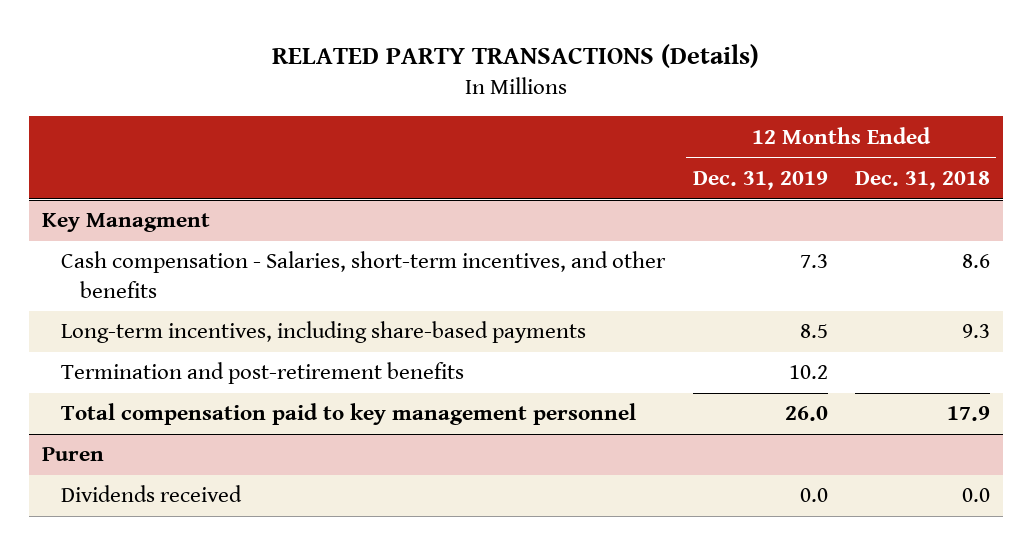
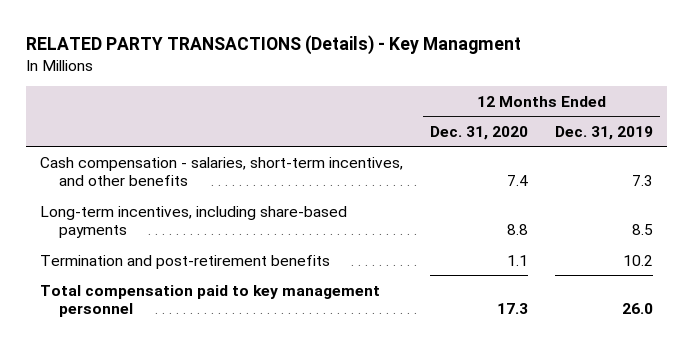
[272,43,760,68] RELATED PARTY TRANSACTIONS (Details) -> [26,35,522,56] RELATED PARTY TRANSACTIONS (Details) - Key Managment
[854,170,990,190] Dec. 31, 2018 -> none
none -> [430,125,529,140] Dec. 31, 2020
[42,213,211,233] Key Managment -> none
[61,251,667,298] Cash compensation - Salaries, short-term incentives, and other benefits -> [39,156,403,187] Cash compensation - salaries, short-term incentives, and other benefits
[42,447,105,462] Puren -> none
[61,485,243,503] Dividends received -> none

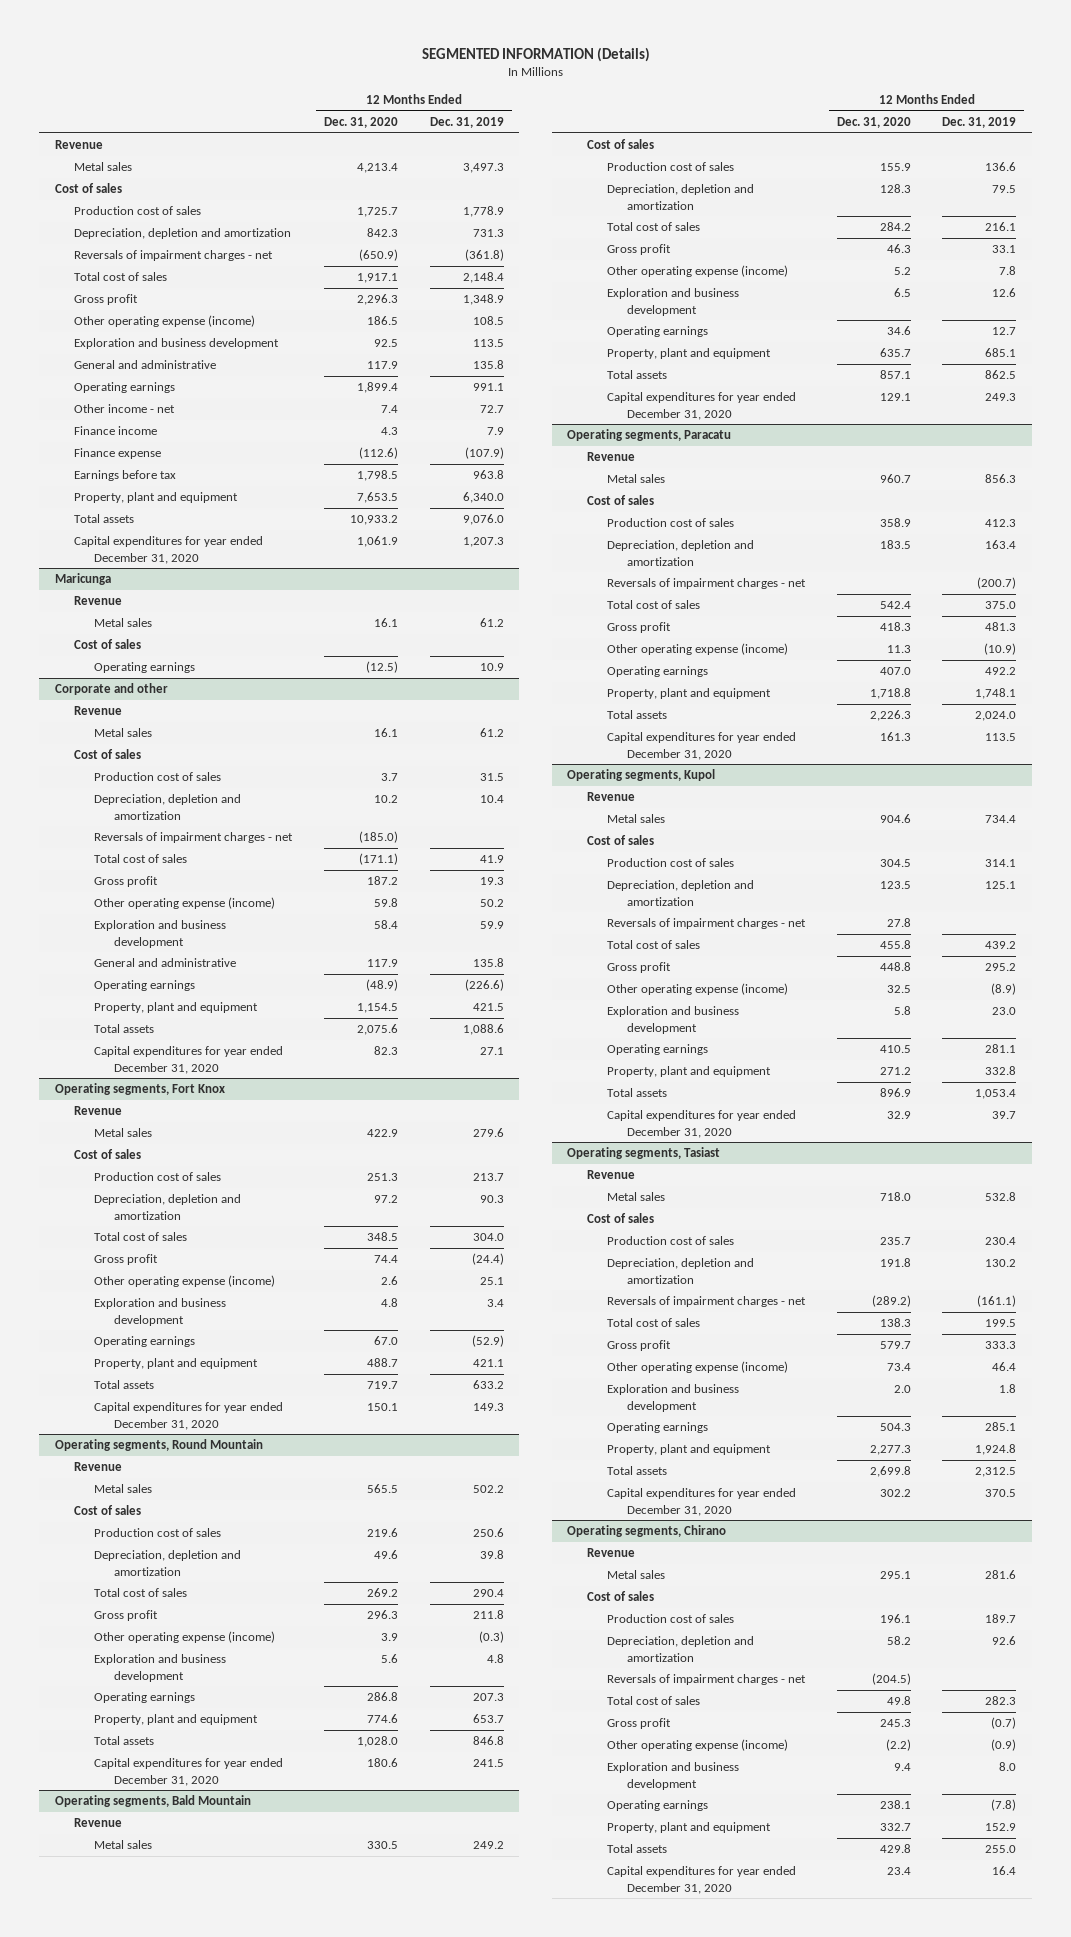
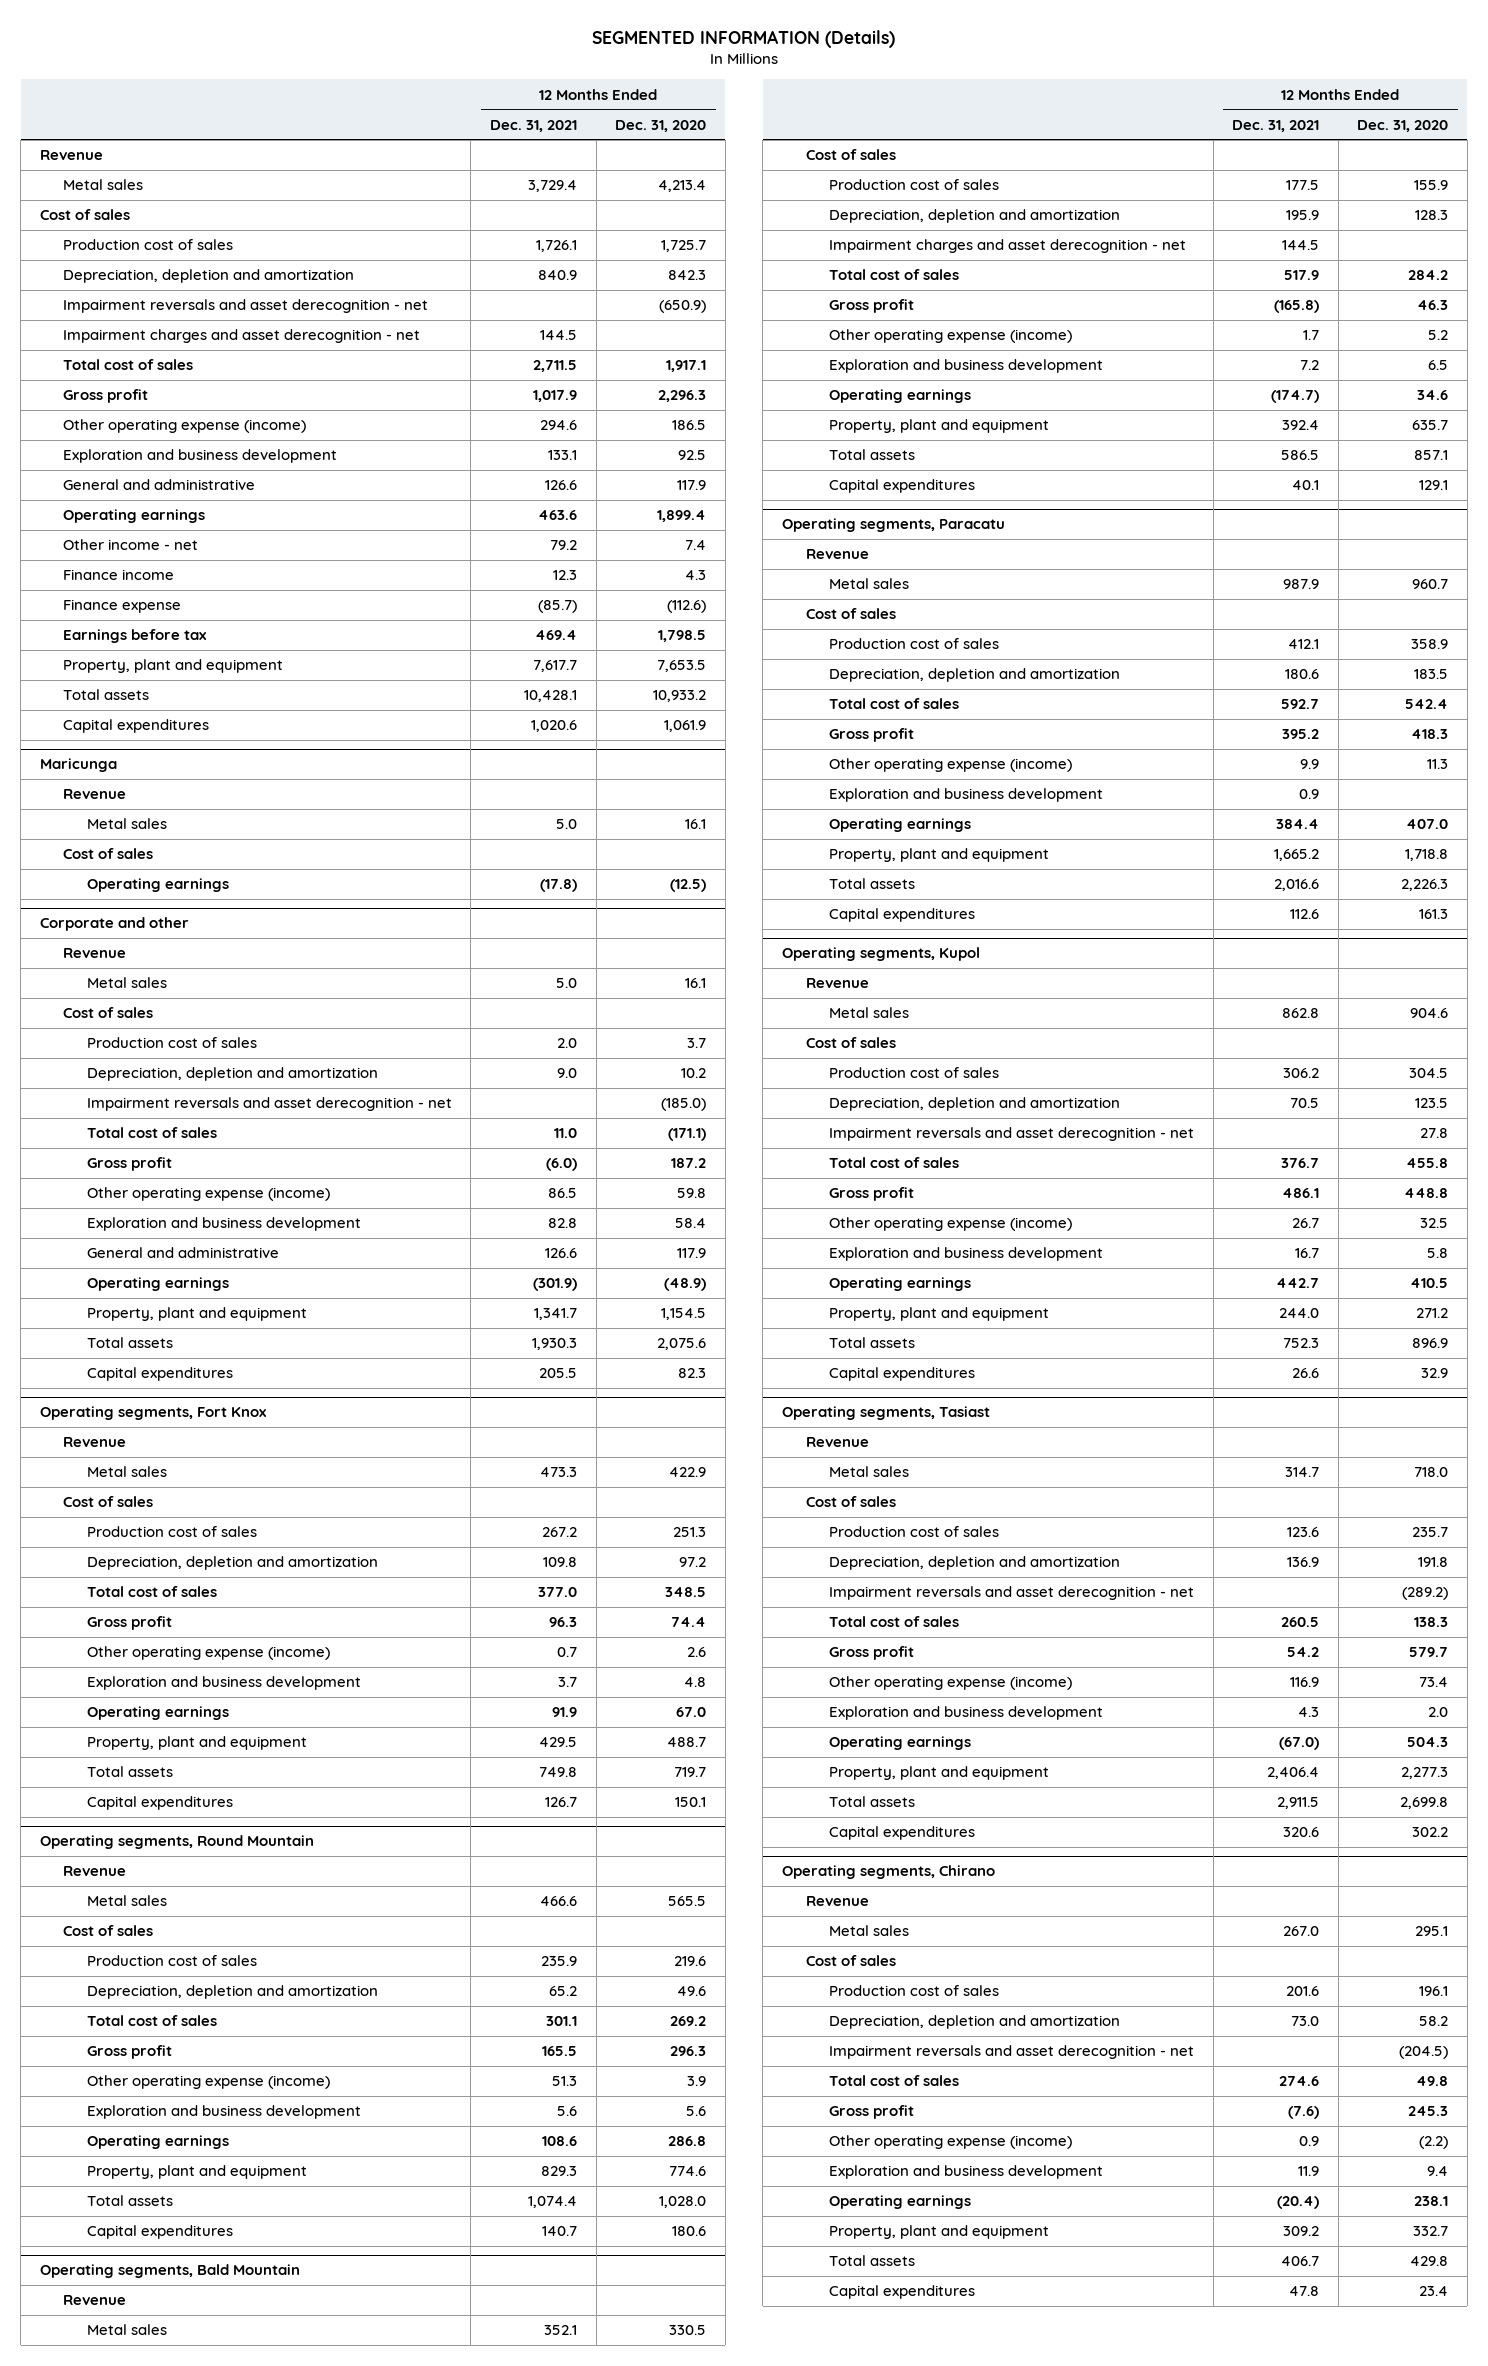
[429,116,504,128] Dec. 31, 2019 -> none
none -> [490,119,578,132] Dec. 31, 2021
[74,250,274,262] Reversals of impairment charges - net -> [63,299,429,314] Impairment reversals and asset derecognition - net
none -> [63,329,421,344] Impairment charges and asset derecognition - net
[74,536,264,564] Capital expenditures for year ended December 31, 2020 -> [63,719,210,734] Capital expenditures
[93,832,293,844] Reversals of impairment charges - net -> [86,1097,452,1112] Impairment reversals and asset derecognition - net
[93,1046,283,1074] Capital expenditures for year ended December 31, 2020 -> [86,1367,233,1382] Capital expenditures
[93,1402,283,1430] Capital expenditures for year ended December 31, 2020 -> [86,1796,233,1811] Capital expenditures
[93,1758,283,1786] Capital expenditures for year ended December 31, 2020 -> [86,2225,233,2240] Capital expenditures
none -> [829,239,1187,254] Impairment charges and asset derecognition - net
[606,392,796,420] Capital expenditures for year ended December 31, 2020 -> [829,479,976,494] Capital expenditures
[606,578,806,590] Reversals of impairment charges - net -> none
none -> [829,788,1104,803] Exploration and business development
[606,732,796,760] Capital expenditures for year ended December 31, 2020 -> [829,908,976,923] Capital expenditures
[606,918,806,930] Reversals of impairment charges - net -> [829,1127,1195,1142] Impairment reversals and asset derecognition - net
[606,1110,796,1138] Capital expenditures for year ended December 31, 2020 -> [829,1367,976,1382] Capital expenditures
[606,1296,806,1308] Reversals of impairment charges - net -> [829,1586,1195,1601] Impairment reversals and asset derecognition - net
[606,1488,796,1516] Capital expenditures for year ended December 31, 2020 -> [829,1826,976,1841] Capital expenditures
[606,1674,806,1686] Reversals of impairment charges - net -> [829,2045,1195,2060] Impairment reversals and asset derecognition - net
[606,1866,796,1894] Capital expenditures for year ended December 31, 2020 -> [829,2285,976,2300] Capital expenditures

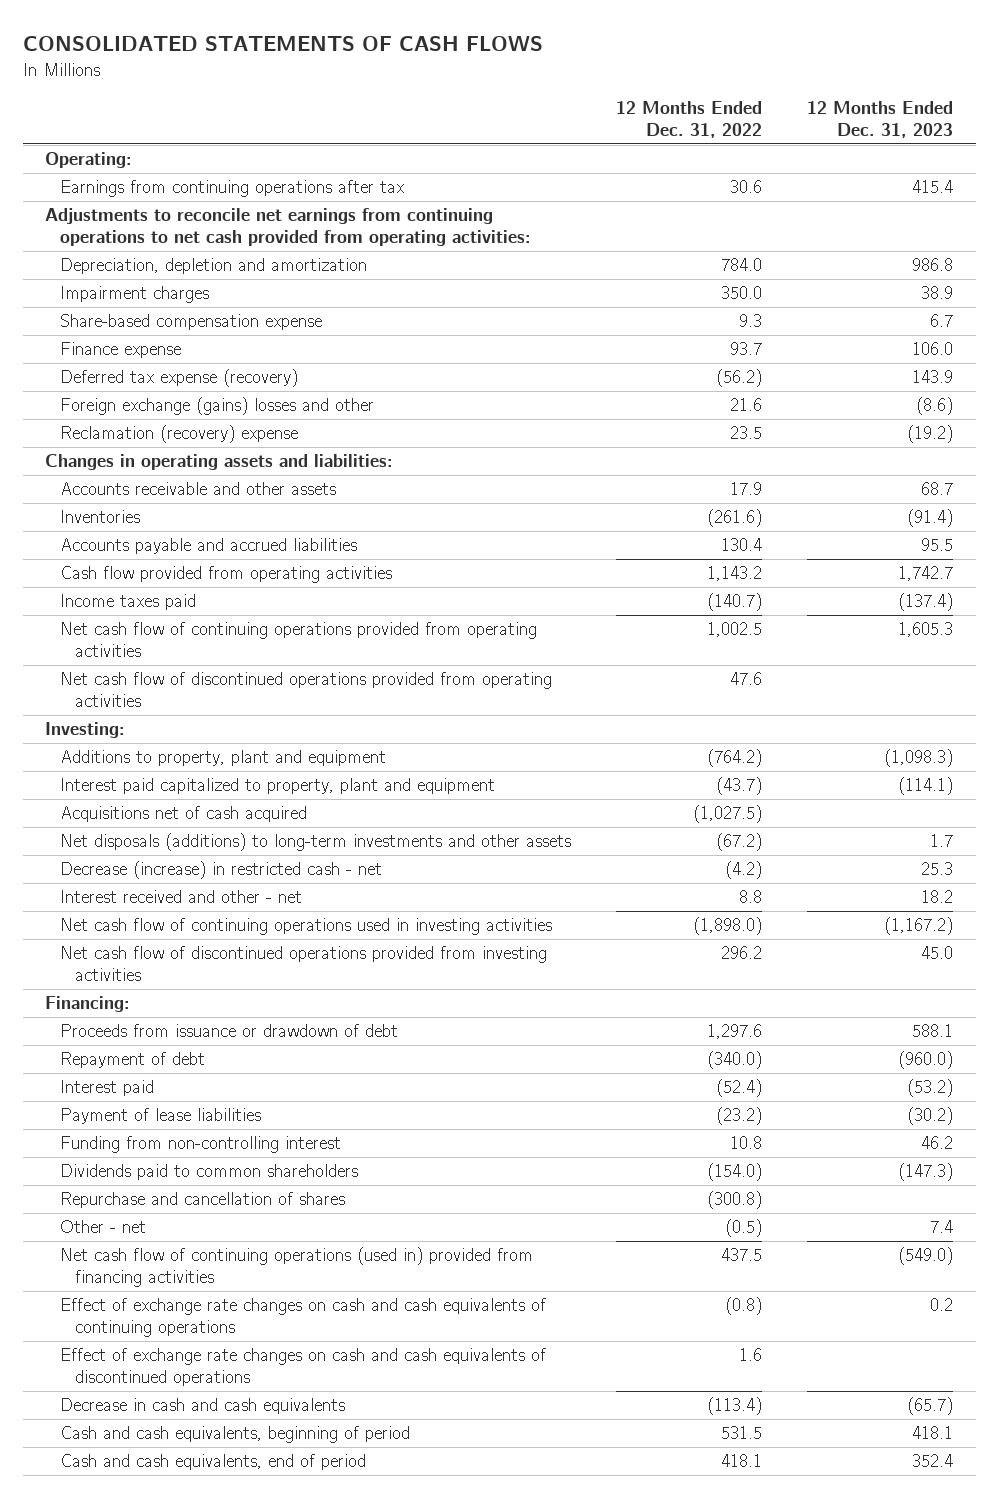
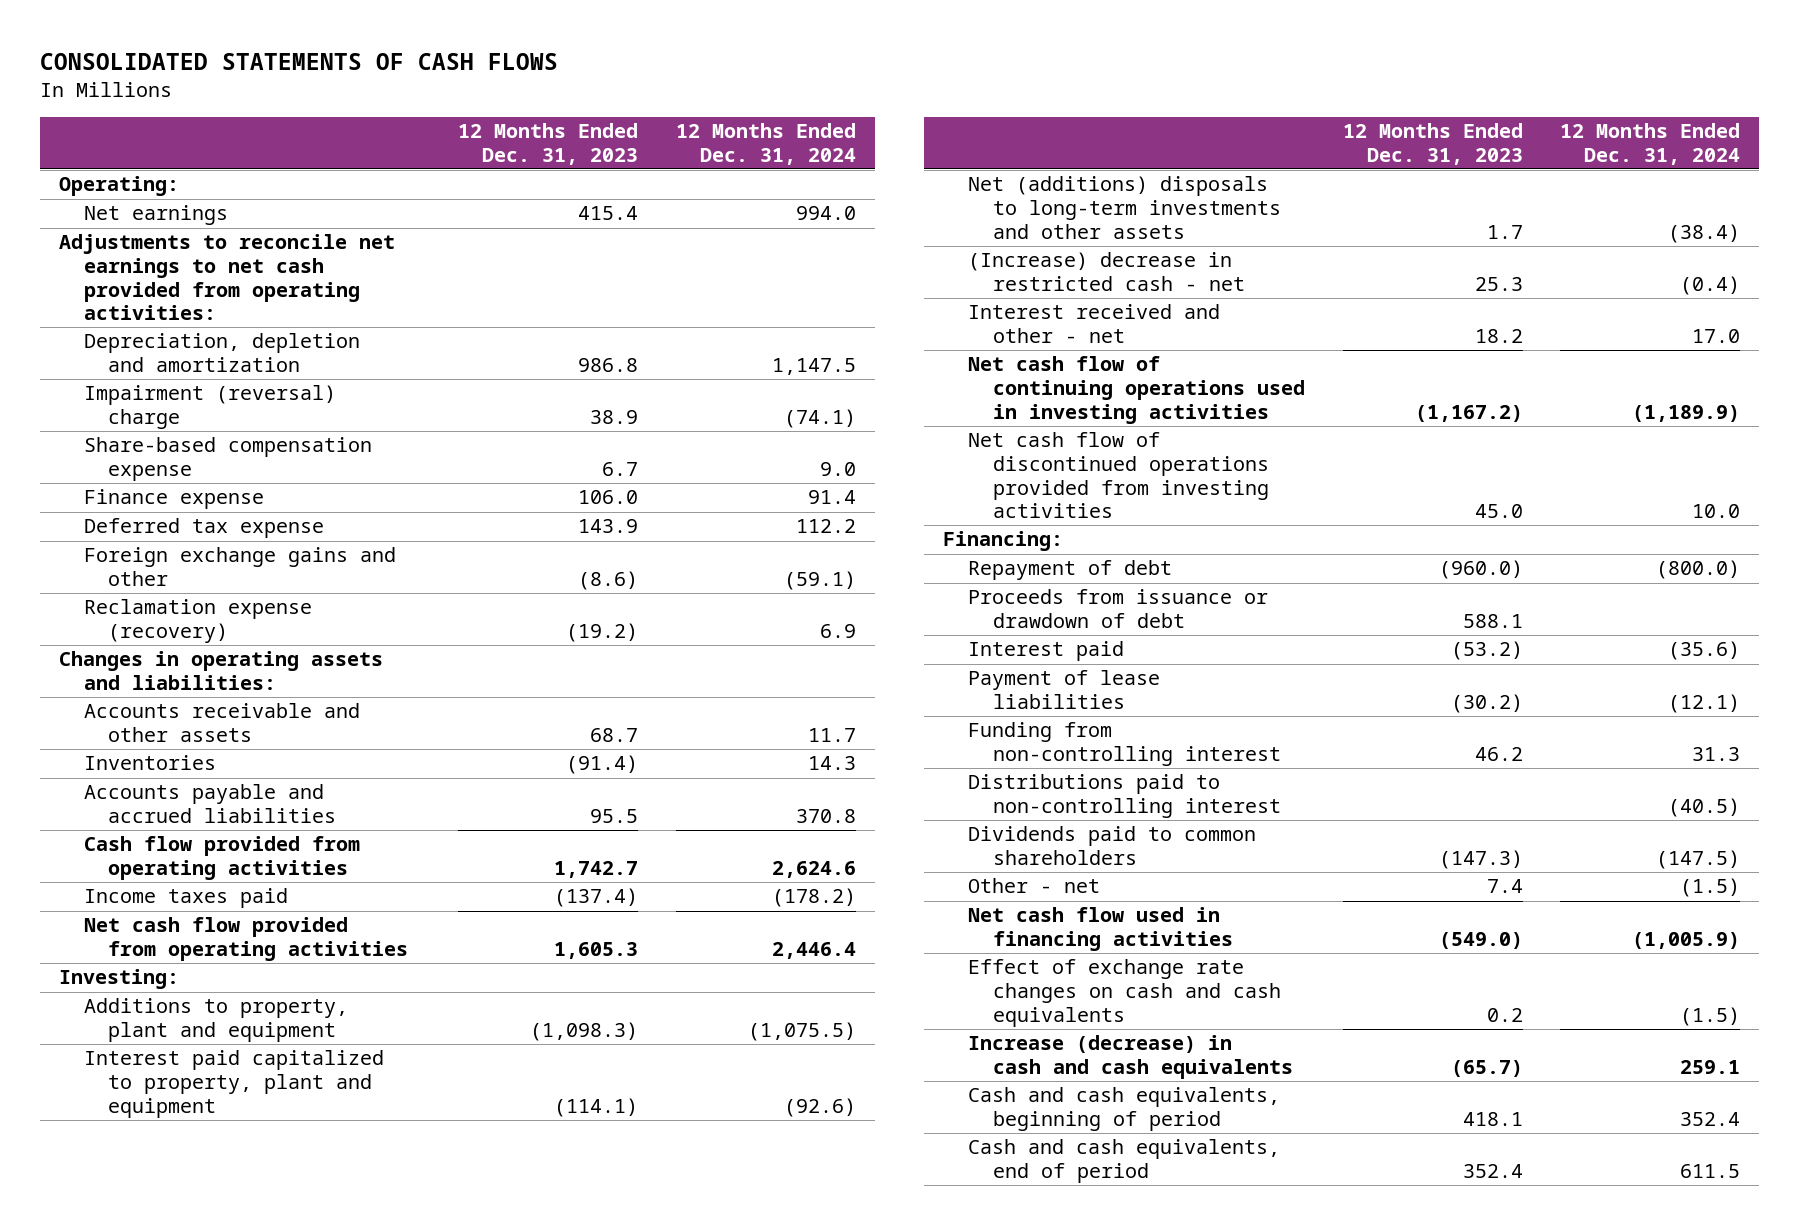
[616,101,763,138] 12 Months Ended Dec. 31, 2022 -> none
none -> [675,123,856,165] 12 Months Ended Dec. 31, 2024
[60,180,405,198] Earnings from continuing operations after tax -> [83,205,228,226] Net earnings
[45,208,532,247] Adjustments to reconcile net earnings from continuing operations to net cash provided from operating activities: -> [58,234,395,321] Adjustments to reconcile net earnings to net cash provided from operating activities:
[60,286,210,304] Impairment charges -> [83,385,336,429] Impairment (reversal) charge
[60,369,299,388] Deferred tax expense (recovery) -> [83,518,324,539] Deferred tax expense
[60,397,375,416] Foreign exchange (gains) losses and other -> [83,547,396,586] Foreign exchange gains and other
[60,425,299,444] Reclamation (recovery) expense -> [83,599,312,643] Reclamation expense (recovery)
[60,672,553,708] Net cash flow of discontinued operations provided from operating activities -> none
[60,622,538,658] Net cash flow of continuing operations provided from operating activities -> [83,917,409,961] Net cash flow provided from operating activities
[60,806,308,823] Acquisitions net of cash acquired -> none
[60,833,572,852] Net disposals (additions) to long-term investments and other assets -> [967,176,1281,239] Net (additions) disposals to long-term investments and other assets
[60,861,383,880] Decrease (increase) in restricted cash - net -> [967,252,1245,291] (Increase) decrease in restricted cash - net
[60,1024,399,1038] Proceeds from issuance or drawdown of debt -> [967,589,1268,628] Proceeds from issuance or drawdown of debt
none -> [967,774,1281,818] Distributions paid to non-controlling interest
[60,1192,346,1209] Repurchase and cancellation of shares -> none
[60,1348,547,1387] Effect of exchange rate changes on cash and cash equivalents of discontinued operations -> none
[60,1247,534,1288] Net cash flow of continuing operations (used in) provided from financing activities -> [967,907,1233,951] Net cash flow used in financing activities
[60,1298,547,1338] Effect of exchange rate changes on cash and cash equivalents of continuing operations -> [967,959,1281,1027] Effect of exchange rate changes on cash and cash equivalents
[60,1398,346,1415] Decrease in cash and cash equivalents -> [967,1035,1293,1079] Increase (decrease) in cash and cash equivalents

